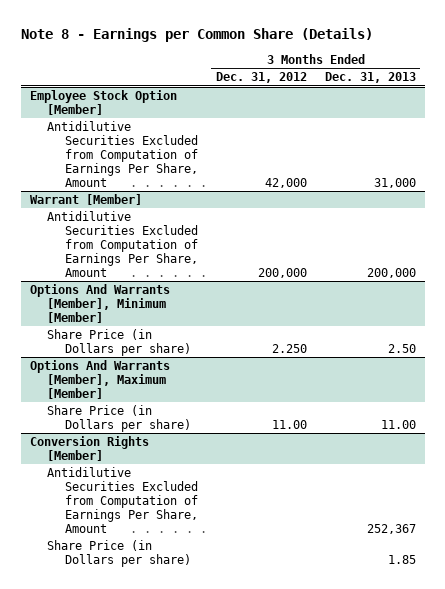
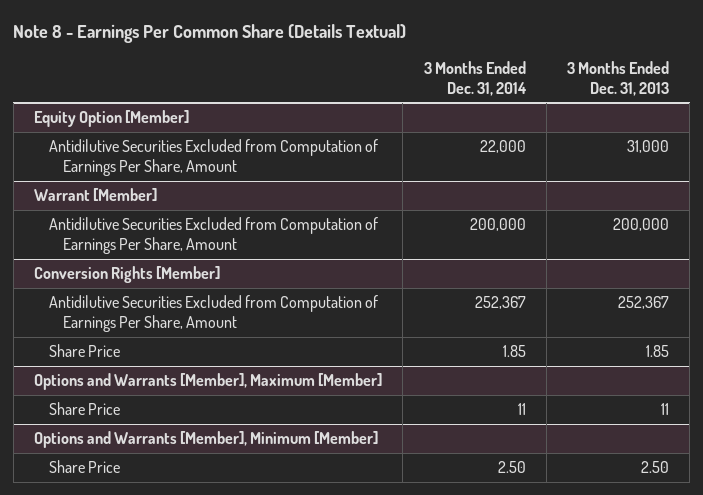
[20,28,373,43] Note 8 - Earnings per Common Share (Details) -> [13,23,407,43] Note 8 - Earnings Per Common Share (Details Textual)
[215,72,307,84] Dec. 31, 2012 -> none
none -> [423,60,527,96] 3 Months Ended Dec. 31, 2014
[29,90,177,116] Employee Stock Option [Member] -> none
none -> [34,110,190,128] Equity Option [Member]
[29,284,170,324] Options And Warrants [Member], Minimum [Member] -> none
[47,329,191,357] Share Price (in Dollars per share) -> none
[29,360,170,400] Options And Warrants [Member], Maximum [Member] -> none
[47,405,191,433] Share Price (in Dollars per share) -> none
[47,540,191,568] Share Price (in Dollars per share) -> [48,344,120,358] Share Price
none -> [34,373,383,391] Options and Warrants [Member], Maximum [Member]
none -> [48,402,120,416] Share Price
none -> [34,431,379,449] Options and Warrants [Member], Minimum [Member]
none -> [48,460,120,474] Share Price

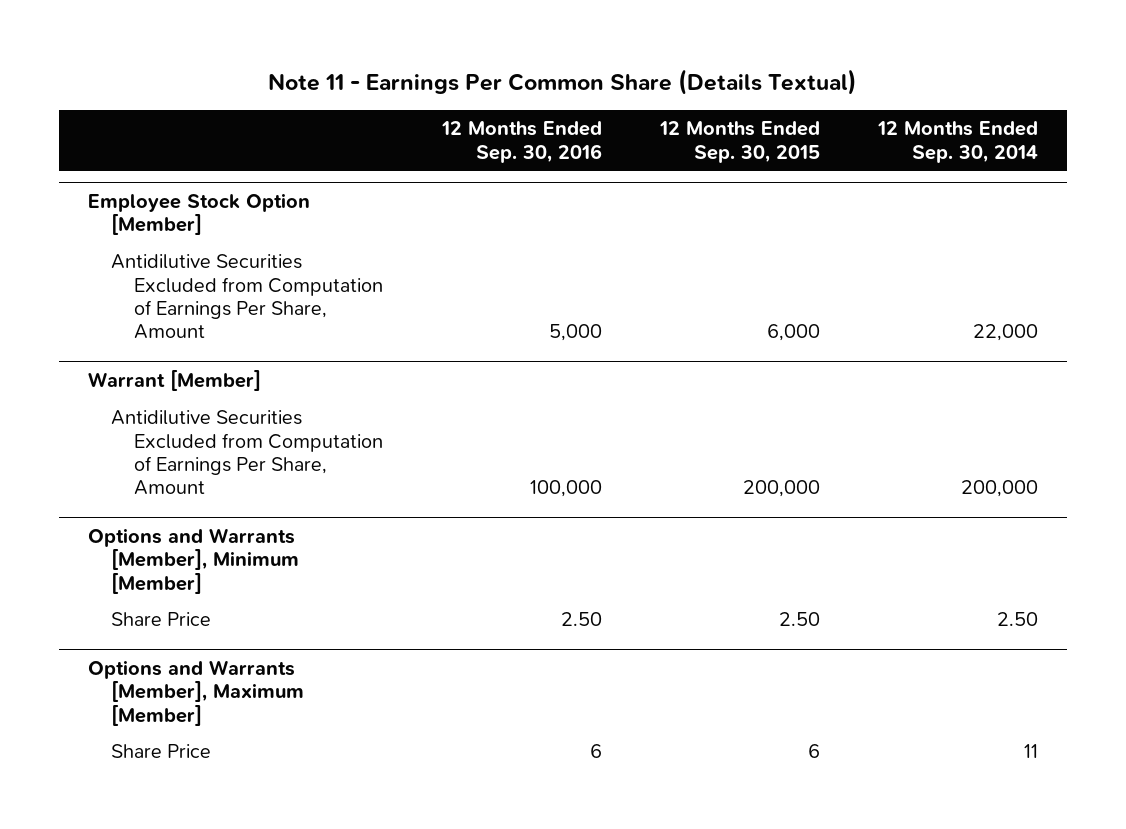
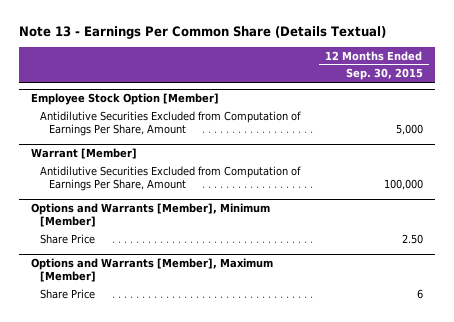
[267,68,857,95] Note 11 - Earnings Per Common Share (Details Textual) -> [18,25,386,39] Note 13 - Earnings Per Common Share (Details Textual)
[440,121,602,163] 12 Months Ended Sep. 30, 2016 -> none
[877,121,1039,163] 12 Months Ended Sep. 30, 2014 -> none
[766,324,820,342] 6,000 -> [395,123,423,135] 5,000
[742,480,820,498] 200,000 -> [383,178,423,190] 100,000

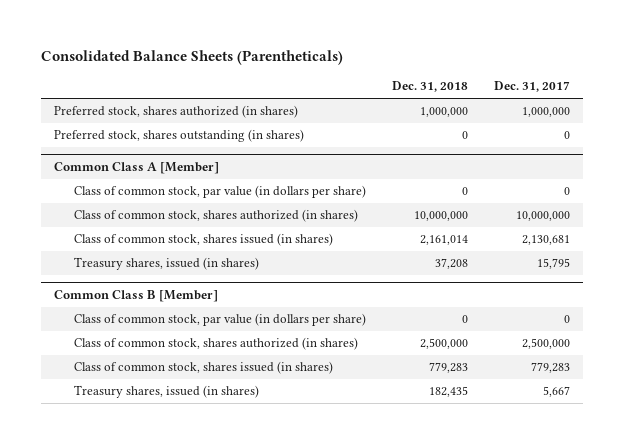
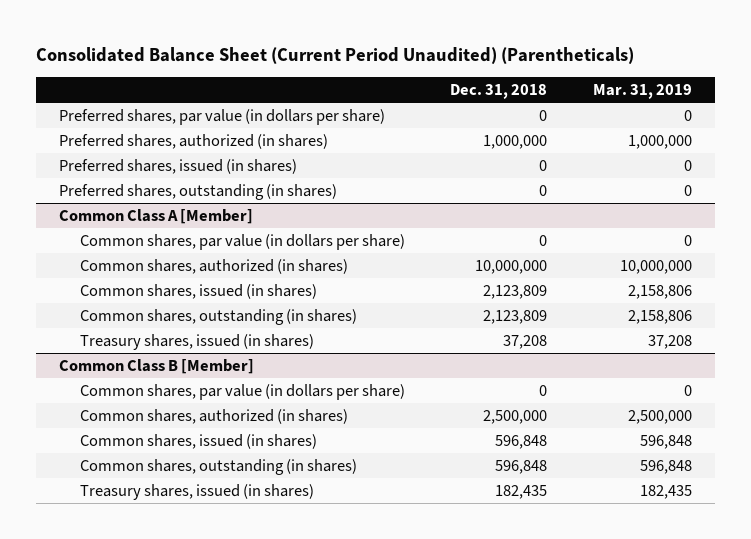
[40,50,343,66] Consolidated Balance Sheets (Parentheticals) -> [35,47,634,65] Consolidated Balance Sheet (Current Period Unaudited) (Parentheticals)
[494,81,571,93] Dec. 31, 2017 -> none
none -> [592,84,692,100] Mar. 31, 2019
none -> [58,108,385,125] Preferred shares, par value (in dollars per share)
[53,105,298,119] Preferred stock, shares authorized (in shares) -> [58,133,328,149] Preferred shares, authorized (in shares)
none -> [58,158,297,174] Preferred shares, issued (in shares)
[53,129,304,143] Preferred stock, shares outstanding (in shares) -> [58,183,337,200] Preferred shares, outstanding (in shares)
[74,185,367,199] Class of common stock, par value (in dollars per share) -> [79,233,405,250] Common shares, par value (in dollars per share)
[74,209,359,223] Class of common stock, shares authorized (in shares) -> [79,258,348,274] Common shares, authorized (in shares)
[74,233,334,247] Class of common stock, shares issued (in shares) -> [79,283,317,299] Common shares, issued (in shares)
[420,235,469,246] 2,161,014 -> [483,284,548,299] 2,123,809
none -> [79,308,357,325] Common shares, outstanding (in shares)
[74,313,367,327] Class of common stock, par value (in dollars per share) -> [79,383,405,400] Common shares, par value (in dollars per share)
[74,337,359,351] Class of common stock, shares authorized (in shares) -> [79,408,348,424] Common shares, authorized (in shares)
[74,361,334,375] Class of common stock, shares issued (in shares) -> [79,433,317,449] Common shares, issued (in shares)
[429,362,469,374] 779,283 -> [495,434,548,449] 596,848
none -> [79,458,357,475] Common shares, outstanding (in shares)

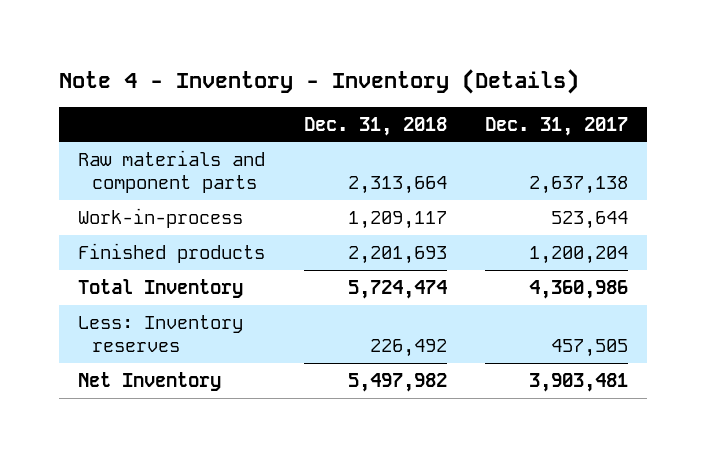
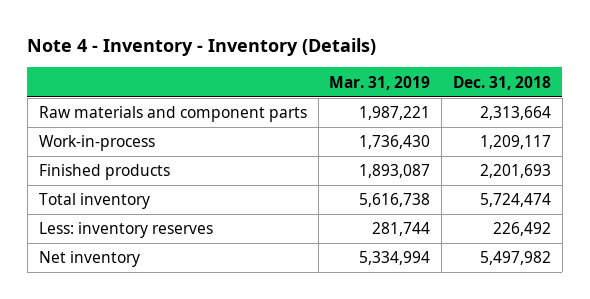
[485,116,629,136] Dec. 31, 2017 -> none
none -> [329,75,431,90] Mar. 31, 2019
[77,278,243,298] Total Inventory -> [38,193,150,210] Total inventory
[77,314,243,353] Less: Inventory reserves -> [38,222,213,239] Less: inventory reserves
[77,371,221,391] Net Inventory -> [38,251,140,268] Net inventory

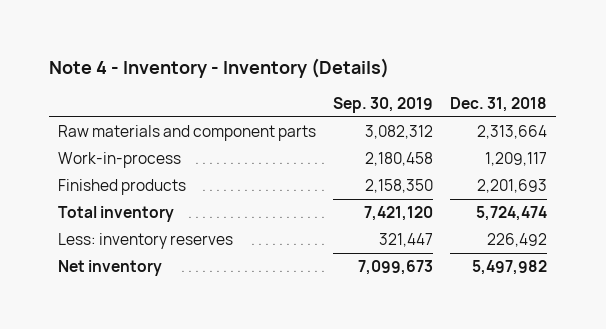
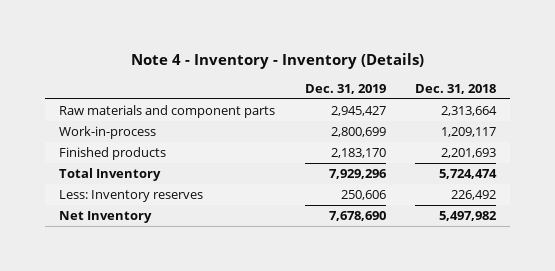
[333,96,434,113] Sep. 30, 2019 -> none
none -> [304,83,386,94] Dec. 31, 2019
[58,206,175,223] Total inventory -> [59,168,162,182] Total Inventory
[58,233,234,250] Less: inventory reserves -> [59,190,204,203] Less: Inventory reserves
[58,260,163,277] Net inventory -> [59,211,153,224] Net Inventory

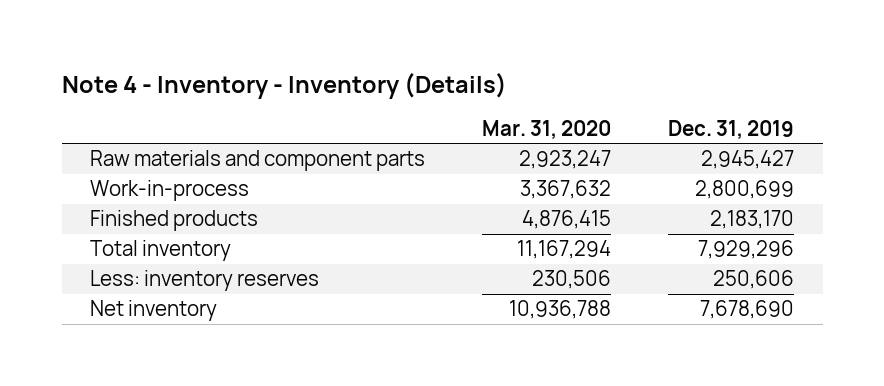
[414,83,496,94] Dec. 31, 2018 -> none
none -> [482,120,612,140] Mar. 31, 2020
[59,168,162,182] Total Inventory -> [90,240,232,262] Total inventory
[59,190,204,203] Less: Inventory reserves -> [90,270,320,292] Less: inventory reserves
[59,211,153,224] Net Inventory -> [90,300,218,322] Net inventory

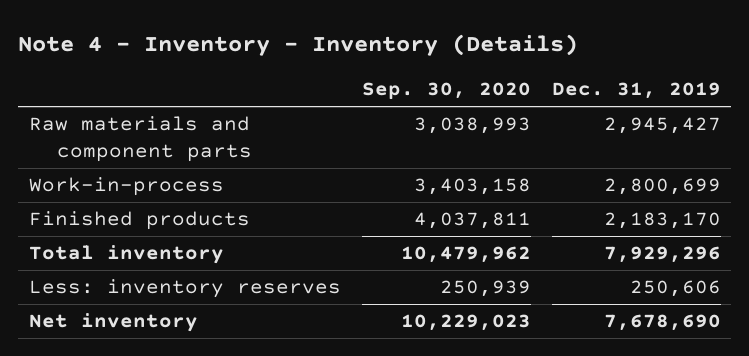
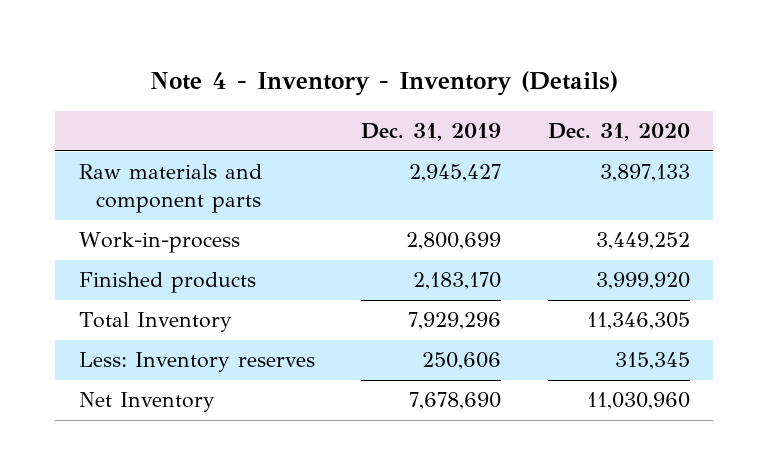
[361,82,531,100] Sep. 30, 2020 -> none
none -> [547,123,690,142] Dec. 31, 2020
[28,245,224,265] Total inventory -> [78,312,232,333] Total Inventory
[28,279,341,299] Less: inventory reserves -> [78,352,315,373] Less: Inventory reserves
[28,313,198,333] Net inventory -> [78,392,215,413] Net Inventory

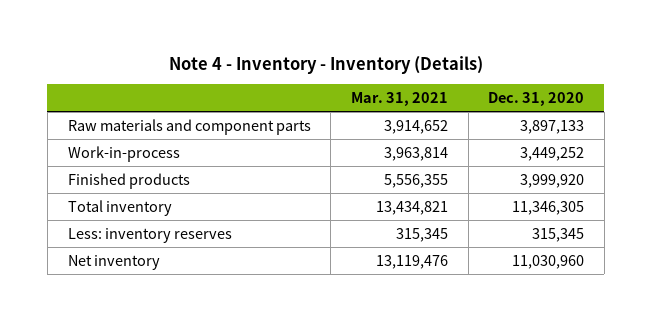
[361,123,502,142] Dec. 31, 2019 -> none
none -> [350,91,448,106] Mar. 31, 2021
[78,312,232,333] Total Inventory -> [67,199,172,216] Total inventory
[78,352,315,373] Less: Inventory reserves -> [67,227,232,243] Less: inventory reserves
[78,392,215,413] Net Inventory -> [67,254,160,270] Net inventory

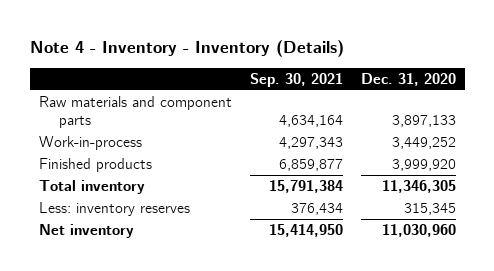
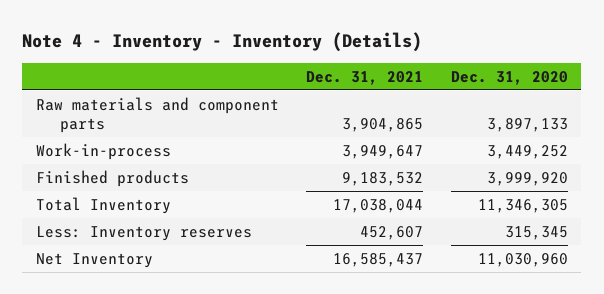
[249,72,343,87] Sep. 30, 2021 -> none
none -> [306,70,424,85] Dec. 31, 2021
[38,180,145,195] Total inventory -> [36,197,172,215] Total Inventory
[38,202,190,217] Less: inventory reserves -> [36,226,253,242] Less: Inventory reserves
[38,224,134,239] Net inventory -> [36,253,154,269] Net Inventory

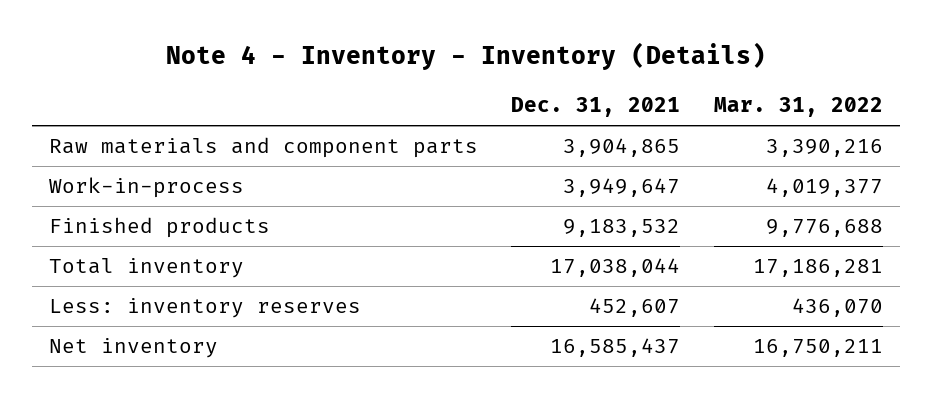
[450,70,568,85] Dec. 31, 2020 -> none
none -> [713,97,883,118] Mar. 31, 2022
[36,197,172,215] Total Inventory -> [49,258,245,279] Total inventory
[36,226,253,242] Less: Inventory reserves -> [49,298,362,319] Less: inventory reserves
[36,253,154,269] Net Inventory -> [49,338,219,359] Net inventory

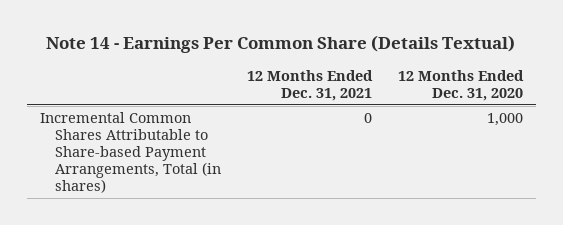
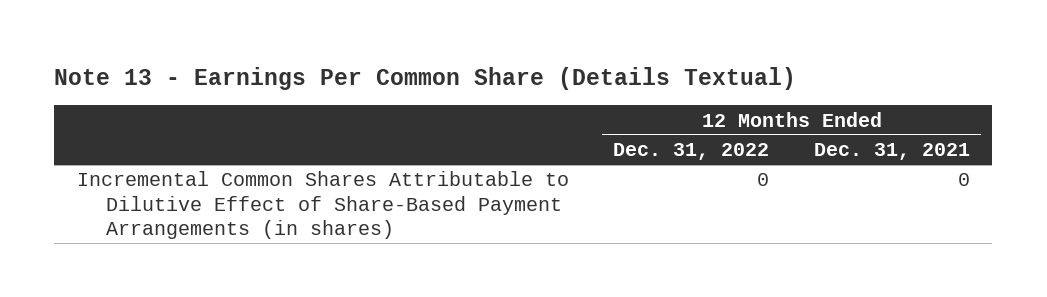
[46,35,516,54] Note 14 - Earnings Per Common Share (Details Textual) -> [54,67,797,91] Note 13 - Earnings Per Common Share (Details Textual)
[398,70,525,102] 12 Months Ended Dec. 31, 2020 -> none
none -> [613,142,770,160] Dec. 31, 2022
[39,112,222,194] Incremental Common Shares Attributable to Share-based Payment Arrangements, Total (in shares) -> [76,171,569,240] Incremental Common Shares Attributable to Dilutive Effect of Share-Based Payment Arrangements (in shares)

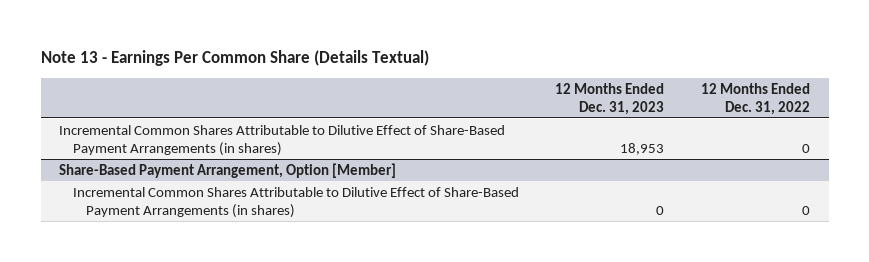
[814,142,971,160] Dec. 31, 2021 -> none
none -> [555,82,665,115] 12 Months Ended Dec. 31, 2023
none -> [59,162,397,178] Share-Based Payment Arrangement, Option [Member]
none -> [72,186,519,218] Incremental Common Shares Attributable to Dilutive Effect of Share-Based Payment Arrangements (in shares)

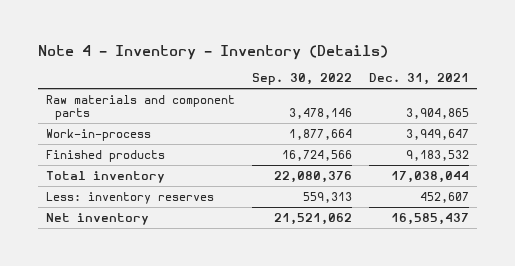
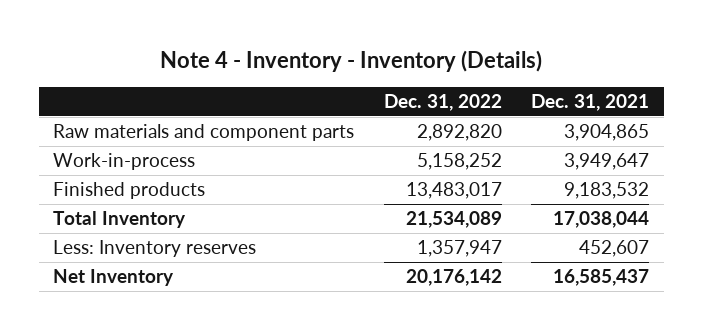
[252,73,353,86] Sep. 30, 2022 -> none
none -> [383,93,502,111] Dec. 31, 2022
[46,170,166,183] Total inventory -> [53,211,187,229] Total Inventory
[46,191,215,204] Less: inventory reserves -> [53,240,257,258] Less: Inventory reserves
[46,212,150,225] Net inventory -> [53,269,175,287] Net Inventory

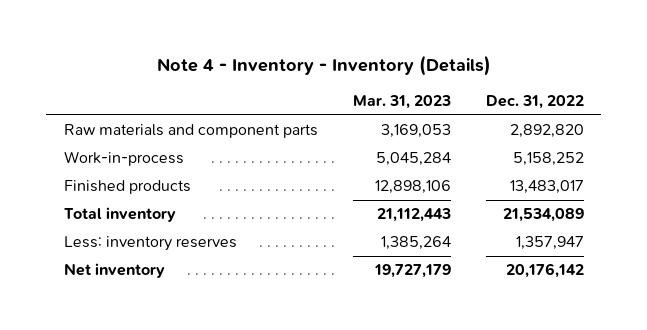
[531,93,650,111] Dec. 31, 2021 -> none
none -> [352,95,451,110] Mar. 31, 2023
[53,211,187,229] Total Inventory -> [63,207,176,223] Total inventory
[53,240,257,258] Less: Inventory reserves -> [63,236,237,252] Less: inventory reserves
[53,269,175,287] Net Inventory -> [63,263,165,279] Net inventory

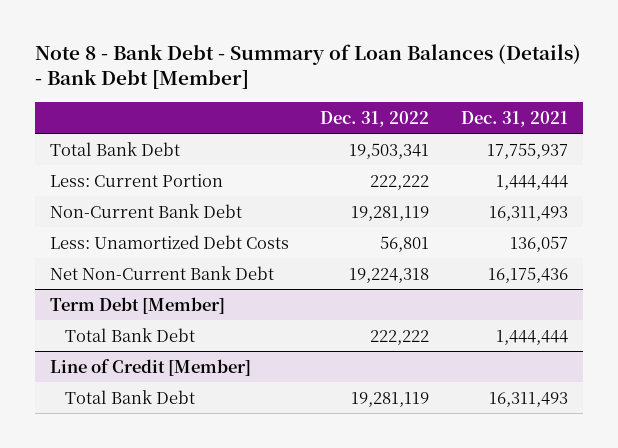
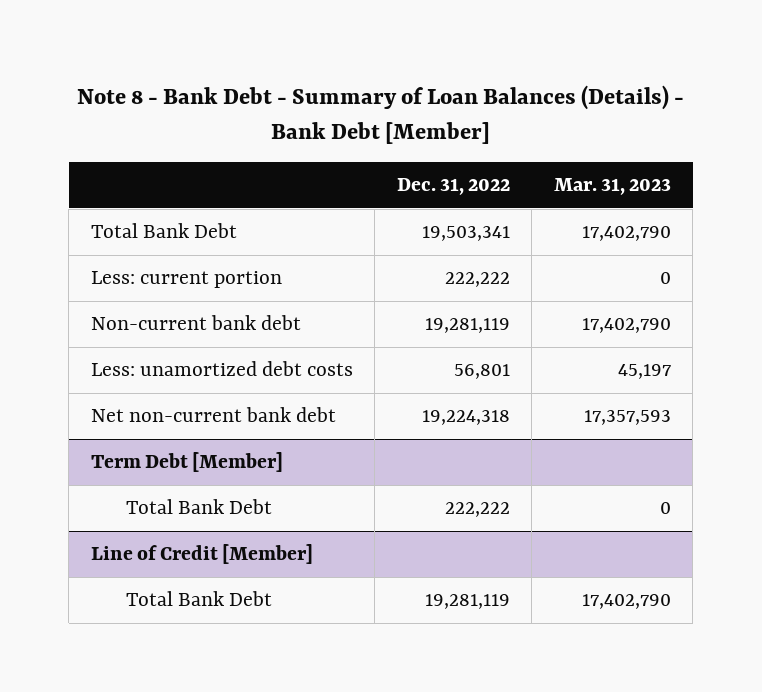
[460,110,568,127] Dec. 31, 2021 -> none
none -> [553,177,671,195] Mar. 31, 2023
[50,173,224,187] Less: Current Portion -> [90,271,282,289] Less: current portion
[50,203,243,218] Non-Current Bank Debt -> [90,315,301,331] Non-current bank debt
[50,234,290,249] Less: Unamortized Debt Costs -> [90,361,353,377] Less: unamortized debt costs
[50,265,275,280] Net Non-Current Bank Debt -> [90,407,336,423] Net non-current bank debt

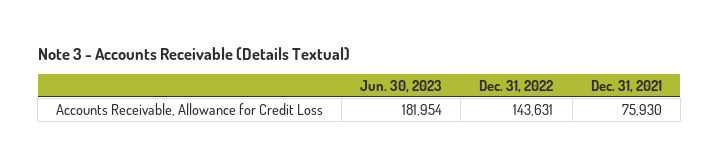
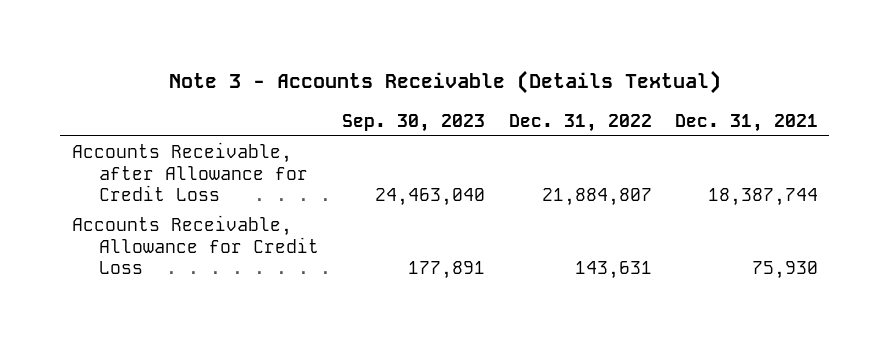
[360,79,443,93] Jun. 30, 2023 -> none
none -> [342,113,486,132] Sep. 30, 2023
none -> [71,142,309,201] Accounts Receivable, after Allowance for Credit Loss

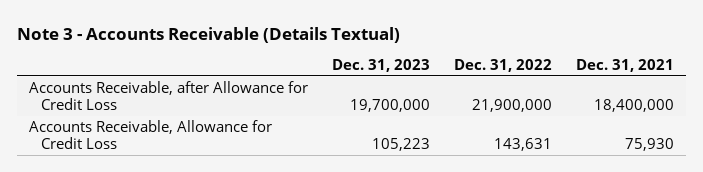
[342,113,486,132] Sep. 30, 2023 -> none
none -> [331,59,430,73] Dec. 31, 2023
[541,187,652,206] 21,884,807 -> [471,99,552,113] 21,900,000
[707,187,818,206] 18,387,744 -> [593,99,674,113] 18,400,000

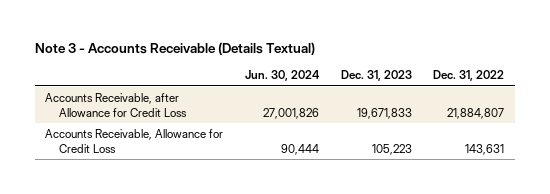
[575,59,674,73] Dec. 31, 2021 -> none
none -> [245,70,321,82] Jun. 30, 2024
[349,99,430,113] 19,700,000 -> [356,107,412,119] 19,671,833
[471,99,552,113] 21,900,000 -> [447,107,505,119] 21,884,807

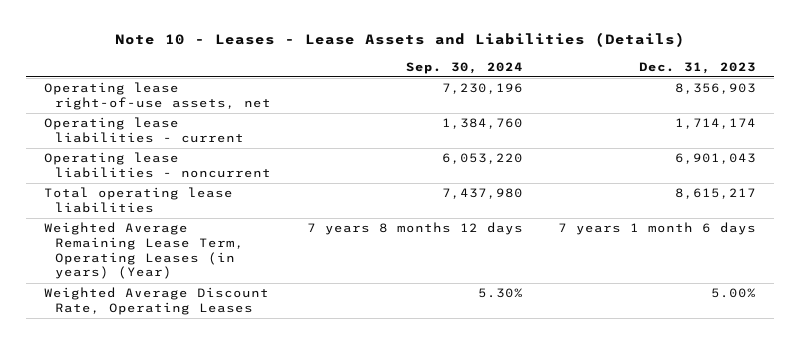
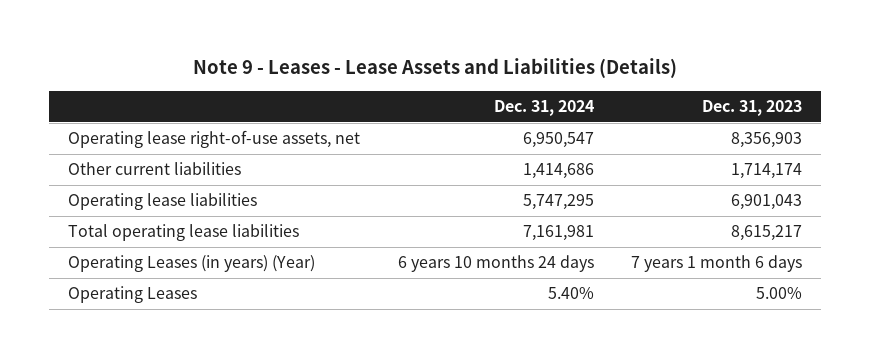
[114,32,685,48] Note 10 - Leases - Lease Assets and Liabilities (Details) -> [193,58,678,79] Note 9 - Leases - Lease Assets and Liabilities (Details)
[405,61,523,74] Sep. 30, 2024 -> none
none -> [493,99,594,116] Dec. 31, 2024
[43,117,245,144] Operating lease liabilities - current -> [68,162,242,176] Other current liabilities
[43,152,272,179] Operating lease liabilities - noncurrent -> [68,193,258,211] Operating lease liabilities
[43,222,245,280] Weighted Average Remaining Lease Term, Operating Leases (in years) (Year) -> [68,255,316,273] Operating Leases (in years) (Year)
[43,287,269,316] Weighted Average Discount Rate, Operating Leases -> [68,286,198,304] Operating Leases

